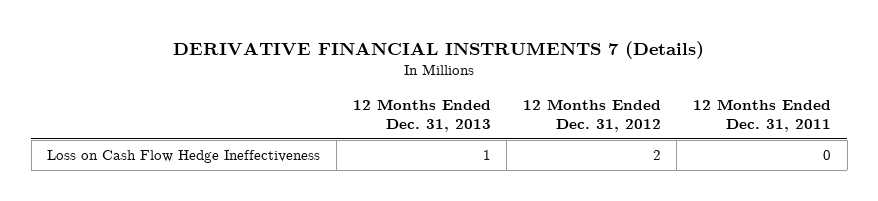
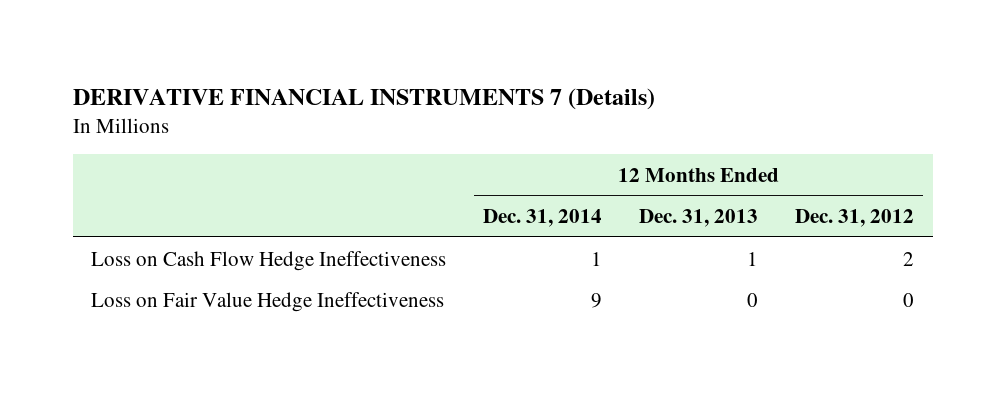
[693,99,832,133] 12 Months Ended Dec. 31, 2011 -> none
none -> [483,208,603,227] Dec. 31, 2014
none -> [91,291,445,312] Loss on Fair Value Hedge Ineffectiveness

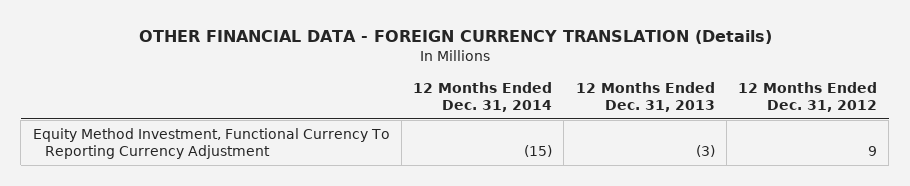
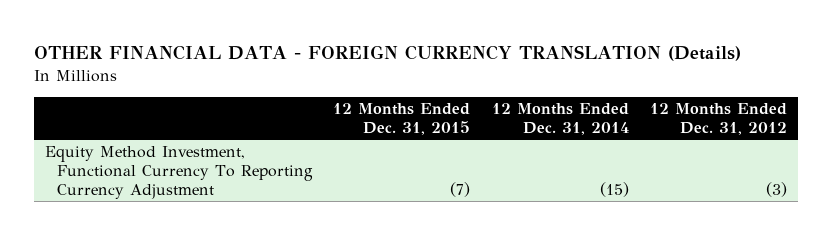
[575,81,715,113] 12 Months Ended Dec. 31, 2013 -> none
none -> [333,102,471,135] 12 Months Ended Dec. 31, 2015
[868,145,878,156] 9 -> [765,181,787,197] (3)

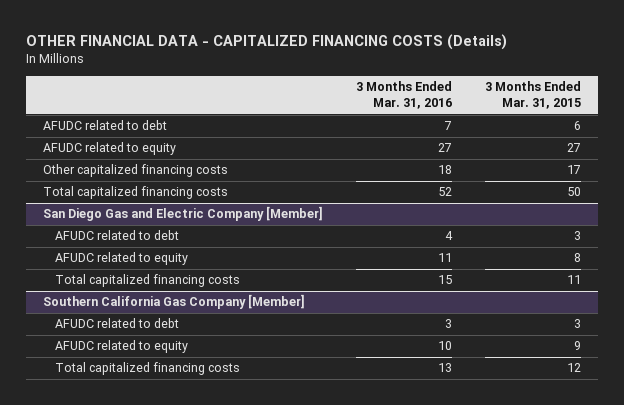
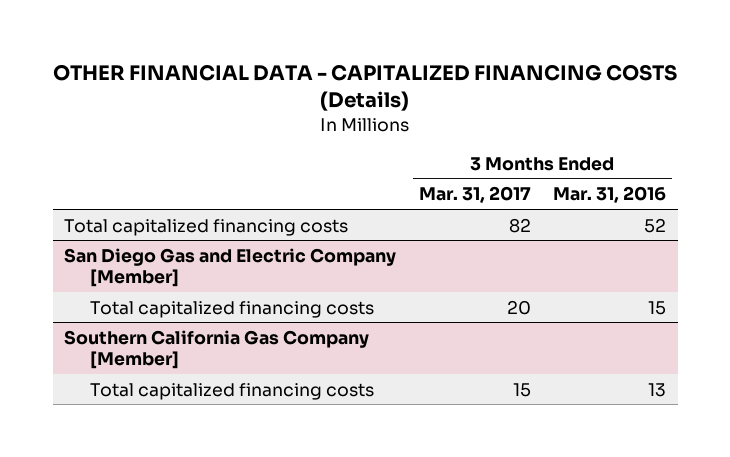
[485,80,582,110] 3 Months Ended Mar. 31, 2015 -> none
none -> [418,186,531,204] Mar. 31, 2017
[42,120,167,131] AFUDC related to debt -> none
[42,142,176,156] AFUDC related to equity -> none
[42,164,228,178] Other capitalized financing costs -> none
[55,230,180,241] AFUDC related to debt -> none
[55,252,189,266] AFUDC related to equity -> none
[55,318,180,329] AFUDC related to debt -> none
[55,340,189,354] AFUDC related to equity -> none

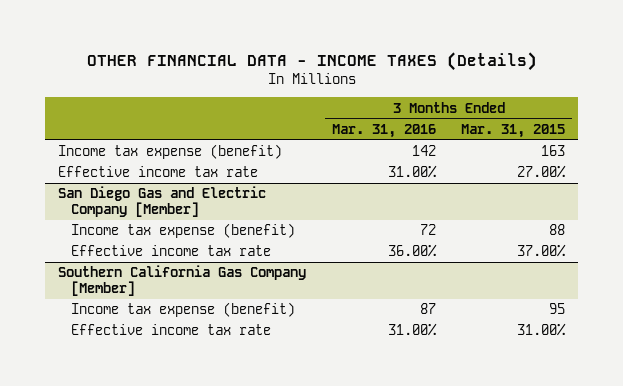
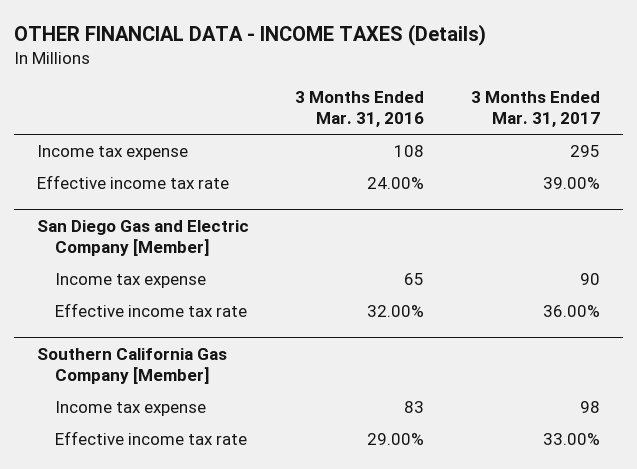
[461,123,566,138] Mar. 31, 2015 -> none
none -> [470,90,600,128] 3 Months Ended Mar. 31, 2017
[58,144,283,160] Income tax expense (benefit) -> [37,145,189,161] Income tax expense
[411,145,436,157] 142 -> [394,145,425,158] 108
[387,165,437,179] 31.00% -> [367,177,425,190] 24.00%
[71,223,296,239] Income tax expense (benefit) -> [54,273,206,289] Income tax expense
[419,224,436,236] 72 -> [404,273,425,286] 65
[387,244,437,258] 36.00% -> [367,305,425,318] 32.00%
[71,302,296,318] Income tax expense (benefit) -> [54,401,206,417] Income tax expense
[419,303,436,315] 87 -> [404,401,425,414] 83
[387,323,437,337] 31.00% -> [367,433,425,446] 29.00%

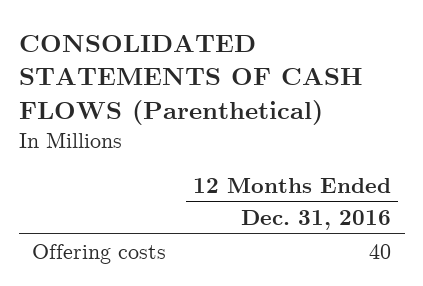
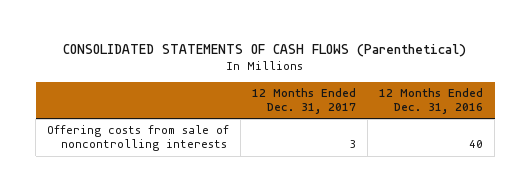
none -> [252,88,357,115] 12 Months Ended Dec. 31, 2017
[32,243,167,264] Offering costs -> [47,125,230,152] Offering costs from sale of noncontrolling interests

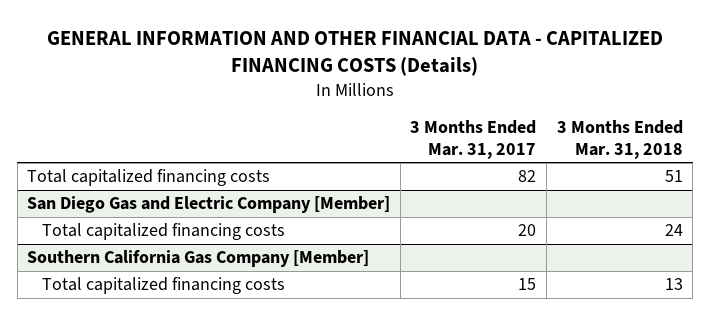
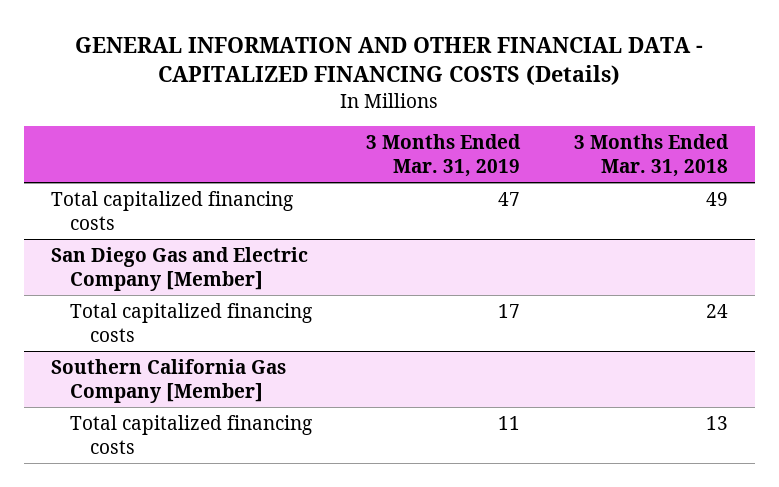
[410,120,537,159] 3 Months Ended Mar. 31, 2017 -> none
none -> [366,134,522,178] 3 Months Ended Mar. 31, 2019
[664,170,683,183] 51 -> [706,191,729,206] 49

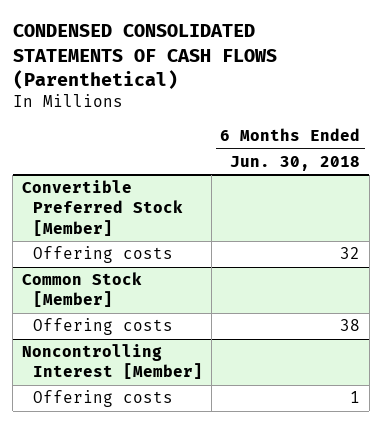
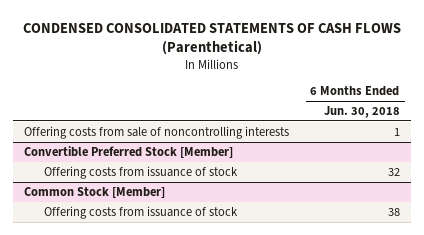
none -> [24,125,290,139] Offering costs from sale of noncontrolling interests
[32,246,173,264] Offering costs -> [44,165,239,179] Offering costs from issuance of stock
[21,344,203,380] Noncontrolling Interest [Member] -> none
[32,390,173,408] Offering costs -> none
[32,318,173,336] Offering costs -> [44,205,239,219] Offering costs from issuance of stock

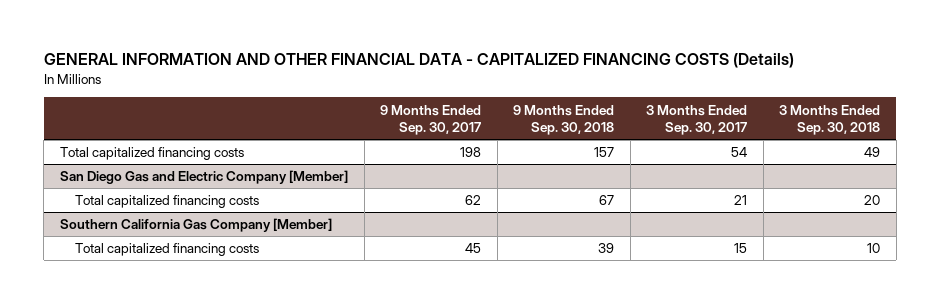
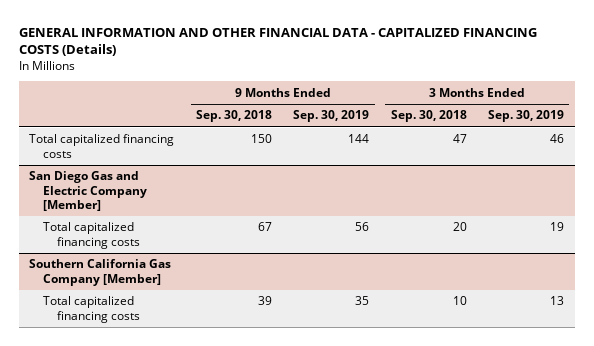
[380,104,482,135] 9 Months Ended Sep. 30, 2017 -> none
[646,104,748,135] 3 Months Ended Sep. 30, 2017 -> none
none -> [293,110,370,123] Sep. 30, 2019
none -> [488,110,565,123] Sep. 30, 2019
[594,147,615,158] 157 -> [250,134,272,144] 150
[864,147,881,158] 49 -> [452,134,467,144] 47

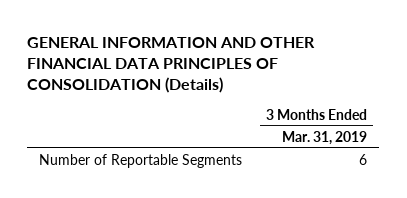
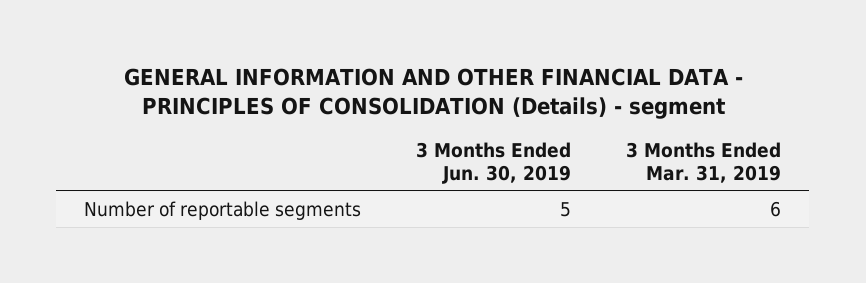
[27,37,316,94] GENERAL INFORMATION AND OTHER FINANCIAL DATA PRINCIPLES OF CONSOLIDATION (Details) -> [123,68,743,120] GENERAL INFORMATION AND OTHER FINANCIAL DATA - PRINCIPLES OF CONSOLIDATION (Details) - segment
none -> [416,142,572,185] 3 Months Ended Jun. 30, 2019
[39,153,243,168] Number of Reportable Segments -> [84,201,362,221] Number of reportable segments

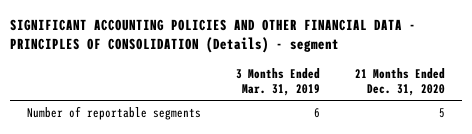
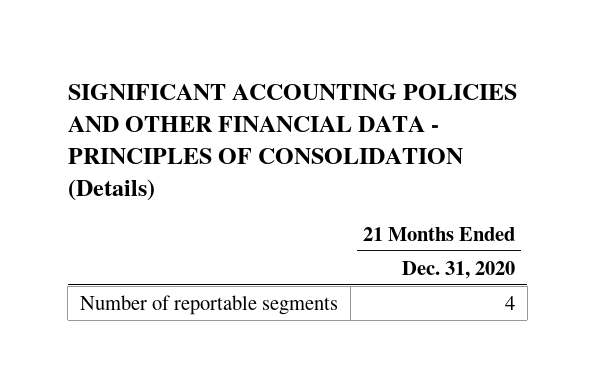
[10,18,417,54] SIGNIFICANT ACCOUNTING POLICIES AND OTHER FINANCIAL DATA - PRINCIPLES OF CONSOLIDATION (Details) - segment -> [67,83,517,202] SIGNIFICANT ACCOUNTING POLICIES AND OTHER FINANCIAL DATA - PRINCIPLES OF CONSOLIDATION (Details)
[236,68,321,96] 3 Months Ended Mar. 31, 2019 -> none
[438,108,445,119] 5 -> [504,295,515,310] 4

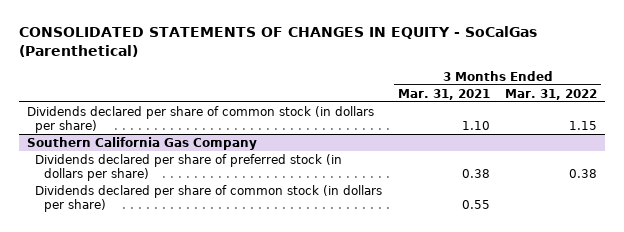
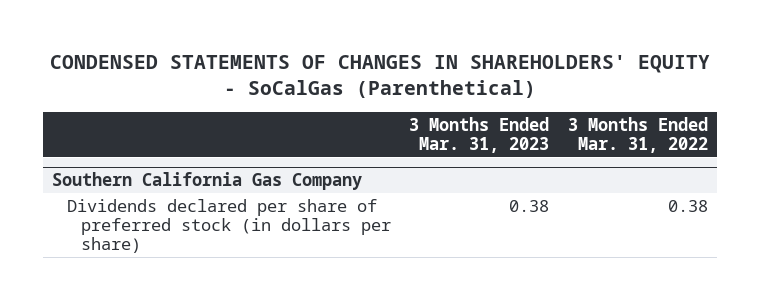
[18,26,537,58] CONSOLIDATED STATEMENTS OF CHANGES IN EQUITY - SoCalGas (Parenthetical) -> [49,55,710,99] CONDENSED STATEMENTS OF CHANGES IN SHAREHOLDERS' EQUITY - SoCalGas (Parenthetical)
[397,88,490,100] Mar. 31, 2021 -> none
none -> [409,116,550,154] 3 Months Ended Mar. 31, 2023
[26,105,374,133] Dividends declared per share of common stock (in dollars per share) -> none
[35,184,383,212] Dividends declared per share of common stock (in dollars per share) -> none

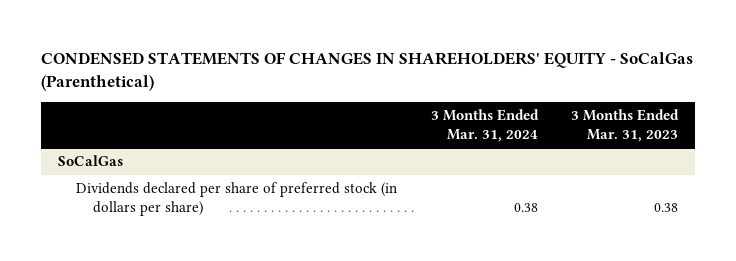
[567,116,708,154] 3 Months Ended Mar. 31, 2022 -> none
none -> [430,108,539,142] 3 Months Ended Mar. 31, 2024
[52,172,363,191] Southern California Gas Company -> [57,155,123,167] SoCalGas

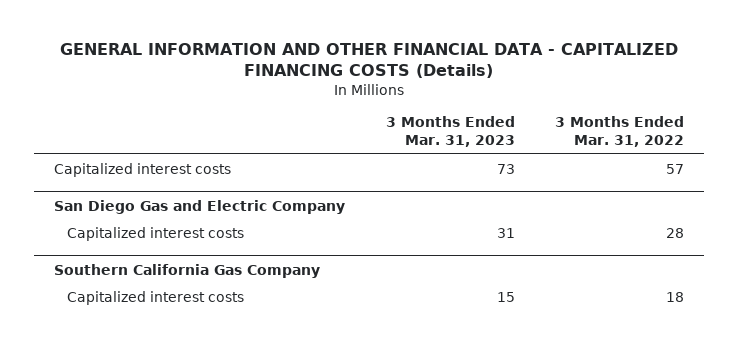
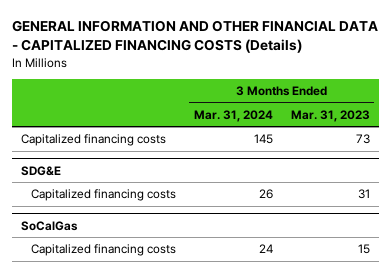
[555,116,685,147] 3 Months Ended Mar. 31, 2022 -> none
none -> [193,109,273,122] Mar. 31, 2024
[54,162,232,177] Capitalized interest costs -> [21,134,167,147] Capitalized financing costs
[54,199,346,214] San Diego Gas and Electric Company -> [21,165,62,176] SDG&E
[67,226,245,241] Capitalized interest costs -> [30,189,176,202] Capitalized financing costs
[54,263,321,278] Southern California Gas Company -> [21,220,79,231] SoCalGas
[67,290,245,305] Capitalized interest costs -> [30,244,176,257] Capitalized financing costs

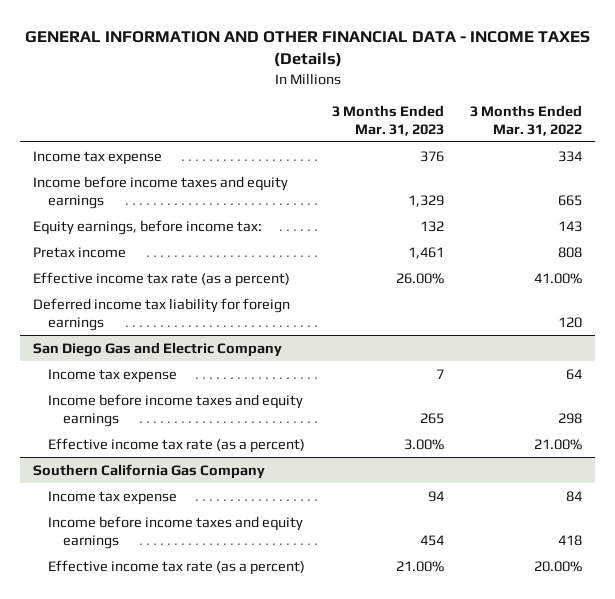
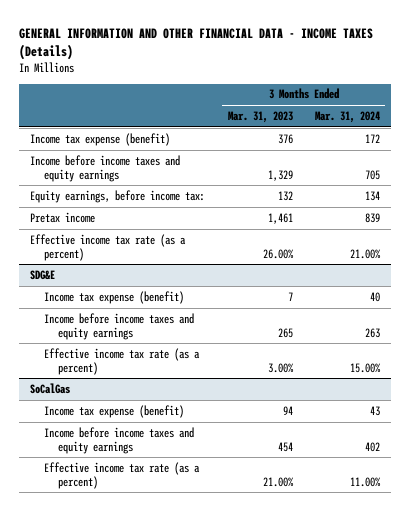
[470,104,583,136] 3 Months Ended Mar. 31, 2022 -> none
none -> [314,111,380,124] Mar. 31, 2024
[33,150,163,165] Income tax expense -> [30,132,171,146] Income tax expense (benefit)
[33,297,291,331] Deferred income tax liability for foreign earnings -> none
[33,341,283,357] San Diego Gas and Electric Company -> [30,269,56,280] SDG&E
[47,368,177,383] Income tax expense -> [44,290,185,304] Income tax expense (benefit)
[33,463,266,479] Southern California Gas Company -> [30,382,71,394] SoCalGas
[47,490,177,505] Income tax expense -> [44,404,185,418] Income tax expense (benefit)

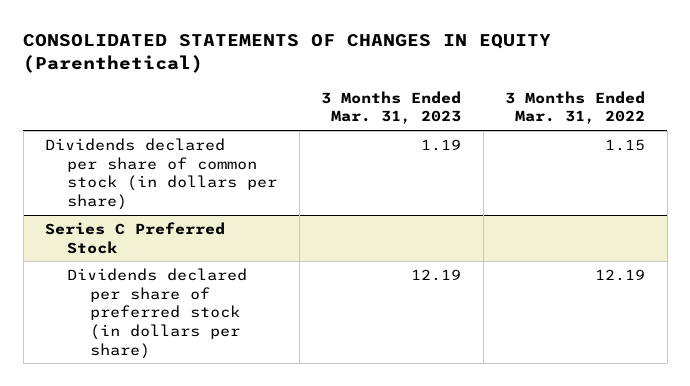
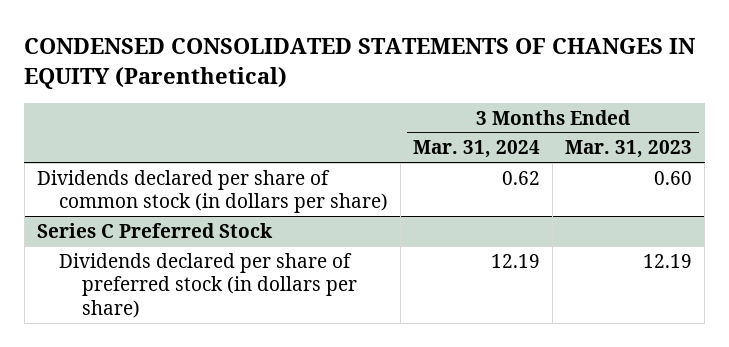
[23,34,552,74] CONSOLIDATED STATEMENTS OF CHANGES IN EQUITY (Parenthetical) -> [24,37,696,89] CONDENSED CONSOLIDATED STATEMENTS OF CHANGES IN EQUITY (Parenthetical)
[505,90,646,125] 3 Months Ended Mar. 31, 2022 -> none
none -> [413,140,541,159] Mar. 31, 2024
[421,139,462,152] 1.19 -> [654,170,693,185] 0.60

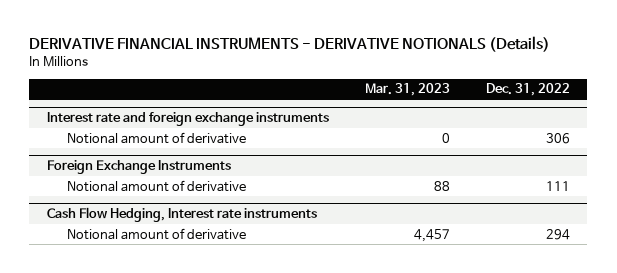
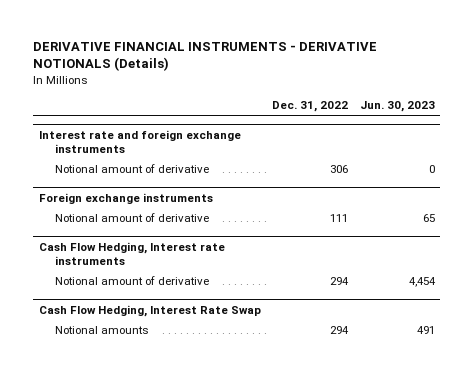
[364,83,450,97] Mar. 31, 2023 -> none
none -> [359,101,435,113] Jun. 30, 2023
[47,160,232,175] Foreign Exchange Instruments -> [39,192,214,204] Foreign exchange instruments
none -> [39,304,262,317] Cash Flow Hedging, Interest Rate Swap
none -> [55,326,150,335] Notional amounts

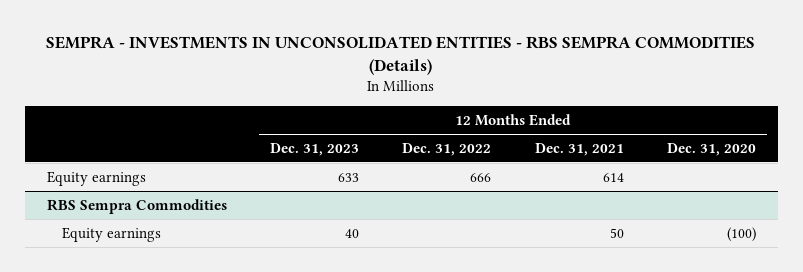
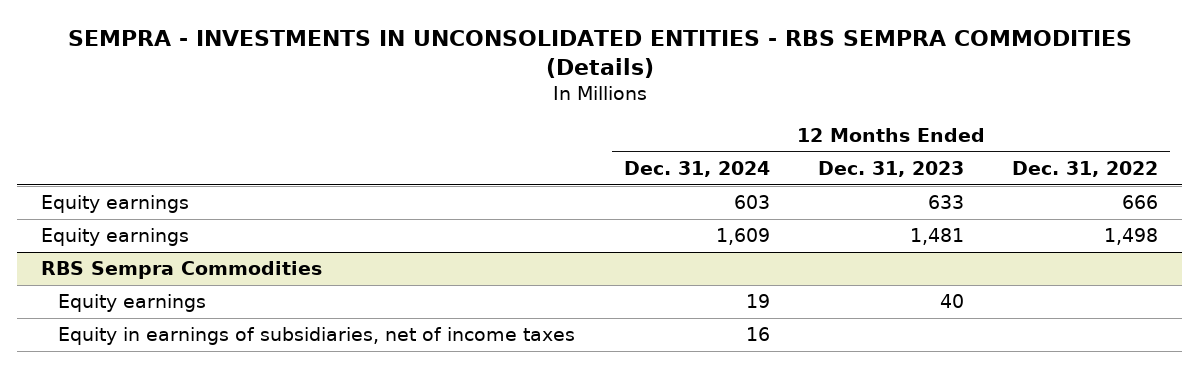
[534,142,624,156] Dec. 31, 2021 -> none
[667,142,757,156] Dec. 31, 2020 -> none
none -> [623,161,770,178] Dec. 31, 2024
none -> [41,228,190,247] Equity earnings
none -> [58,327,576,346] Equity in earnings of subsidiaries, net of income taxes

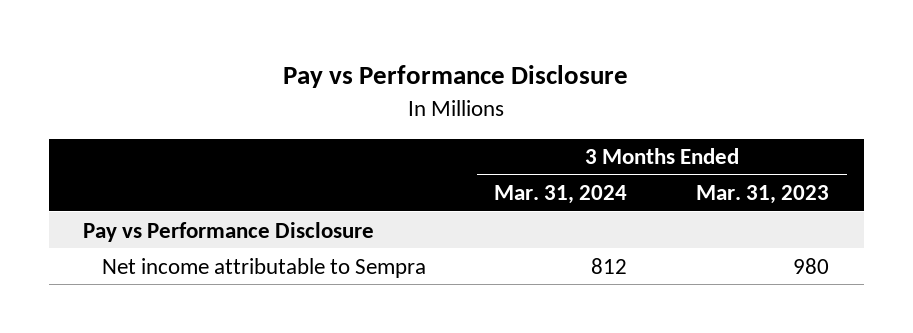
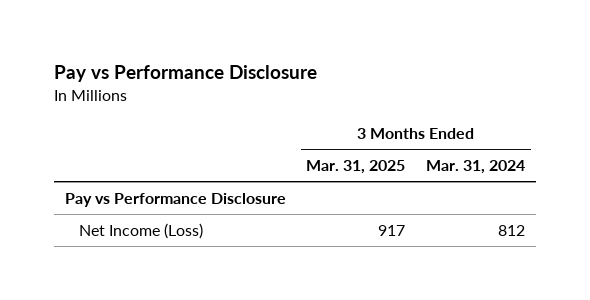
[696,185,830,205] Mar. 31, 2023 -> none
none -> [306,159,406,174] Mar. 31, 2025
[101,257,426,278] Net income attributable to Sempra -> [79,222,204,239] Net Income (Loss)

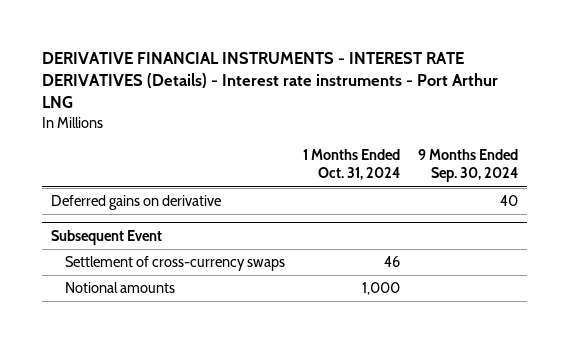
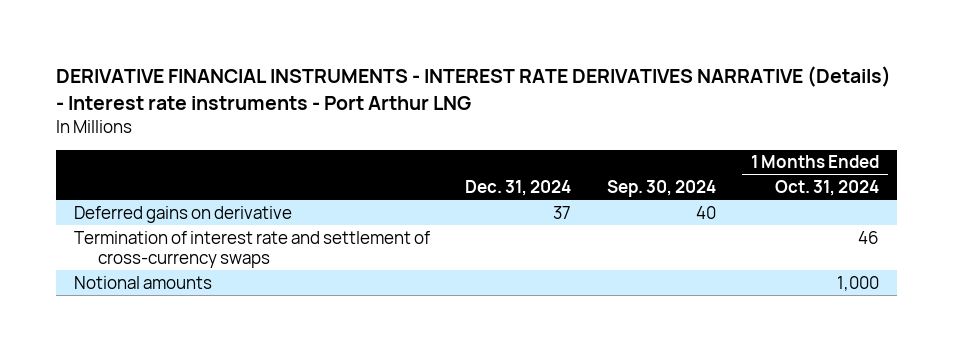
[41,51,498,109] DERIVATIVE FINANCIAL INSTRUMENTS - INTEREST RATE DERIVATIVES (Details) - Interest rate instruments - Port Arthur LNG -> [56,65,892,110] DERIVATIVE FINANCIAL INSTRUMENTS - INTEREST RATE DERIVATIVES NARRATIVE (Details) - Interest rate instruments - Port Arthur LNG
[417,149,518,183] 9 Months Ended Sep. 30, 2024 -> none
none -> [465,180,572,197] Dec. 31, 2024
none -> [606,180,716,198] Sep. 30, 2024
[50,230,162,246] Subsequent Event -> none
[64,256,285,272] Settlement of cross-currency swaps -> [73,230,430,269] Termination of interest rate and settlement of cross-currency swaps

